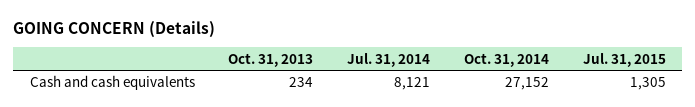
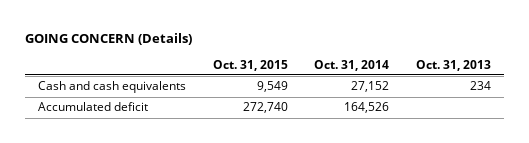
[347,52,431,67] Jul. 31, 2014 -> none
[582,52,666,67] Jul. 31, 2015 -> none
none -> [212,59,288,71] Oct. 31, 2015
none -> [38,102,149,112] Accumulated deficit

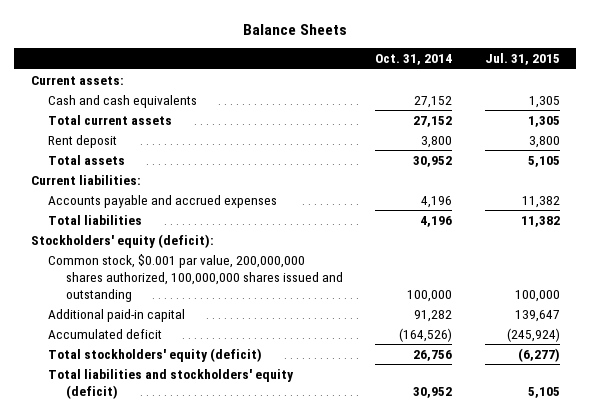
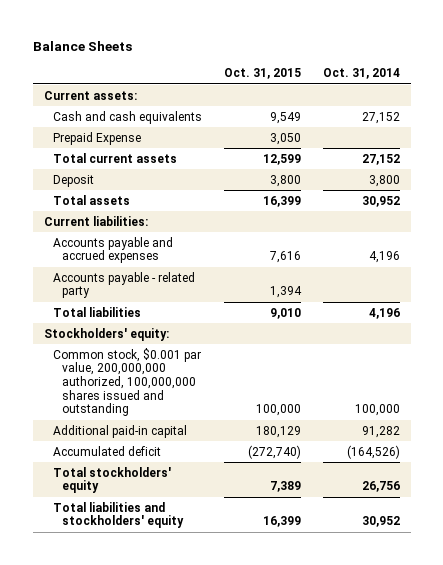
[484,53,560,66] Jul. 31, 2015 -> none
none -> [223,68,301,80] Oct. 31, 2015
none -> [52,131,141,145] Prepaid Expense
[48,134,118,148] Rent deposit -> [52,174,94,187] Deposit
none -> [52,271,195,299] Accounts payable - related party
[30,233,214,248] Stockholders' equity (deficit): -> [43,327,169,341] Stockholders' equity:
[48,253,343,302] Common stock, $0.001 par value, 200,000,000 shares authorized, 100,000,000 shares issued and outstanding -> [52,347,201,417] Common stock, $0.001 par value, 200,000,000 authorized, 100,000,000 shares issued and outstanding
[48,347,263,362] Total stockholders' equity (deficit) -> [52,466,171,494] Total stockholders' equity
[48,368,295,399] Total liabilities and stockholders' equity (deficit) -> [52,501,184,529] Total liabilities and stockholders' equity

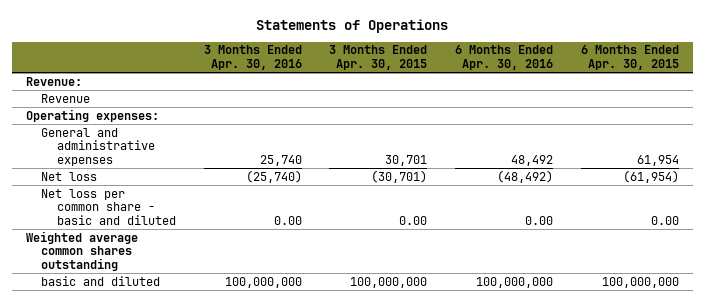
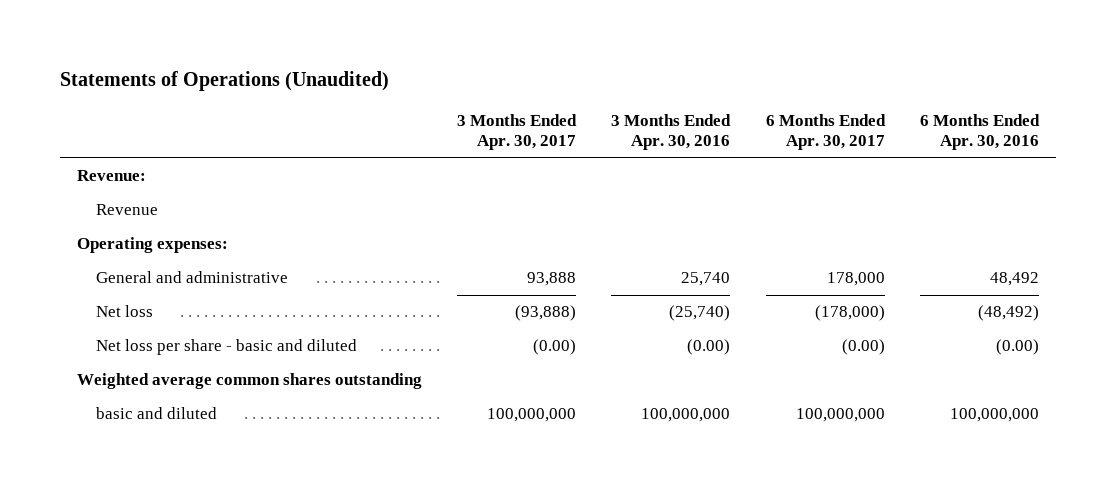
[256,19,449,34] Statements of Operations -> [59,71,389,92] Statements of Operations (Unaudited)
[329,45,428,71] 3 Months Ended Apr. 30, 2015 -> none
[580,45,679,71] 6 Months Ended Apr. 30, 2015 -> none
none -> [457,113,578,151] 3 Months Ended Apr. 30, 2017
none -> [765,113,886,151] 6 Months Ended Apr. 30, 2017
[41,127,155,167] General and administrative expenses -> [96,271,289,284] General and administrative
[41,188,176,226] Net loss per common share - basic and diluted -> [96,339,358,356] Net loss per share - basic and diluted
[273,216,302,226] 0.00 -> [687,339,731,356] (0.00)
[525,216,554,226] 0.00 -> [995,339,1039,356] (0.00)

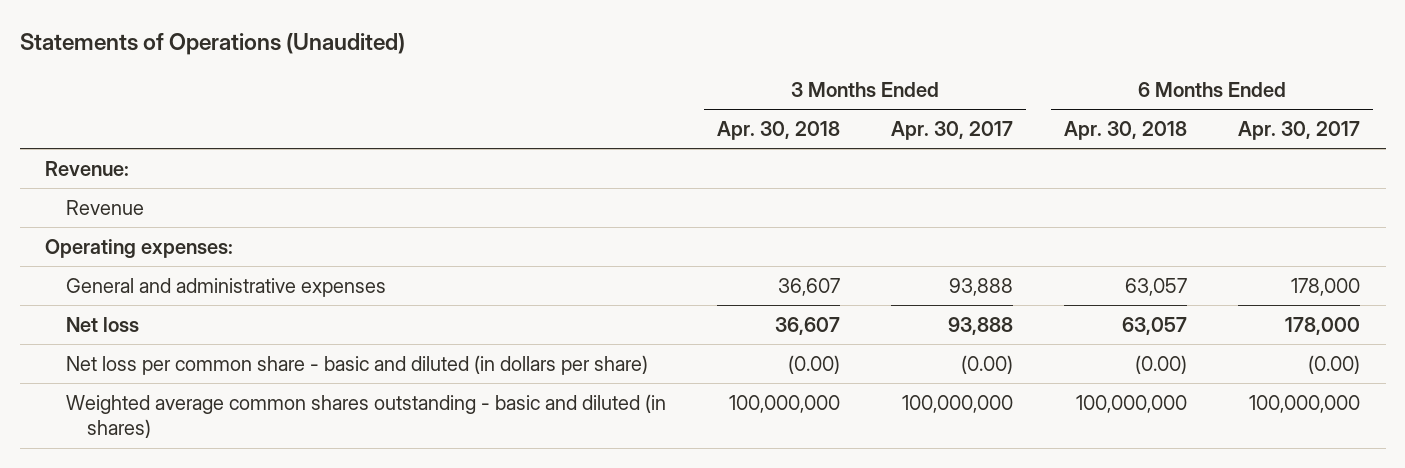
[611,113,732,151] 3 Months Ended Apr. 30, 2016 -> none
[919,113,1040,151] 6 Months Ended Apr. 30, 2016 -> none
none -> [717,120,841,140] Apr. 30, 2018
none -> [1064,120,1188,140] Apr. 30, 2018
[77,373,423,390] Weighted average common shares outstanding -> none
[96,271,289,284] General and administrative -> [65,277,386,297] General and administrative expenses
[515,305,577,322] (93,888) -> [948,316,1014,335] 93,888
[814,305,885,322] (178,000) -> [1285,316,1361,335] 178,000
[96,339,358,356] Net loss per share - basic and diluted -> [65,354,648,375] Net loss per common share - basic and diluted (in dollars per share)
[96,407,218,420] basic and diluted -> [65,393,666,439] Weighted average common shares outstanding - basic and diluted (in shares)

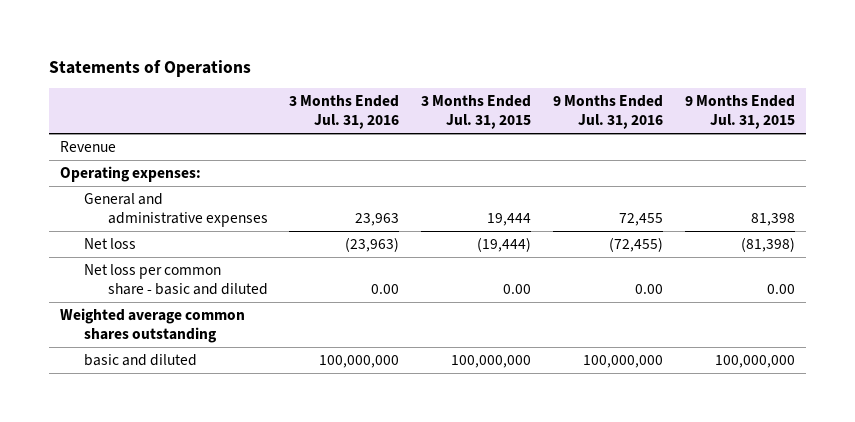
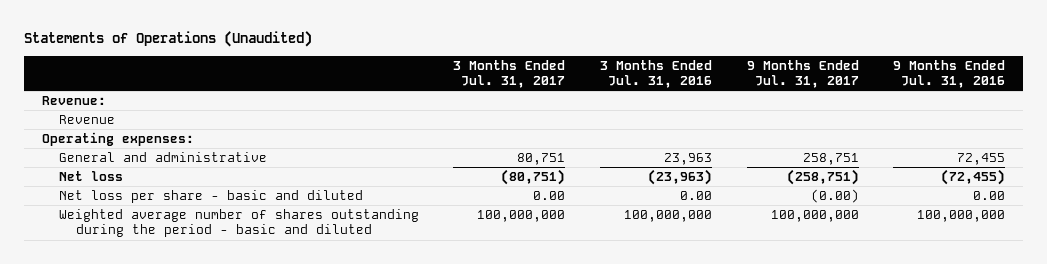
[49,60,252,78] Statements of Operations -> [24,31,313,48] Statements of Operations (Unaudited)
[421,95,532,130] 3 Months Ended Jul. 31, 2015 -> none
[685,95,796,130] 9 Months Ended Jul. 31, 2015 -> none
none -> [453,59,566,89] 3 Months Ended Jul. 31, 2017
none -> [746,59,859,89] 9 Months Ended Jul. 31, 2017
none -> [41,95,106,105] Revenue:
[83,192,268,227] General and administrative expenses -> [58,151,267,162] General and administrative
[60,307,246,343] Weighted average common shares outstanding -> none
[83,263,268,295] Net loss per common share - basic and diluted -> [58,189,363,203] Net loss per share - basic and diluted
[83,353,197,366] basic and diluted -> [58,208,419,238] Weighted average number of shares outstanding during the period - basic and diluted

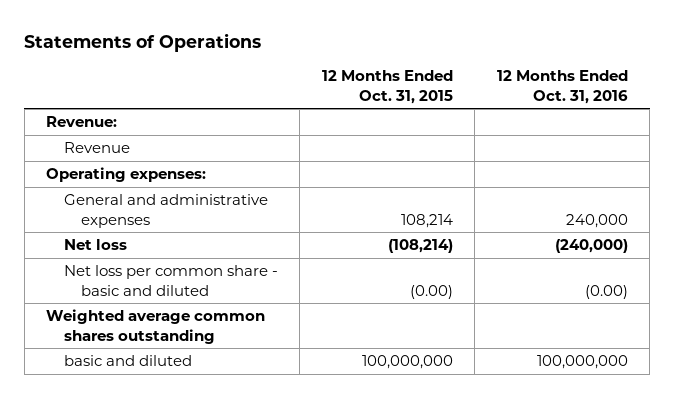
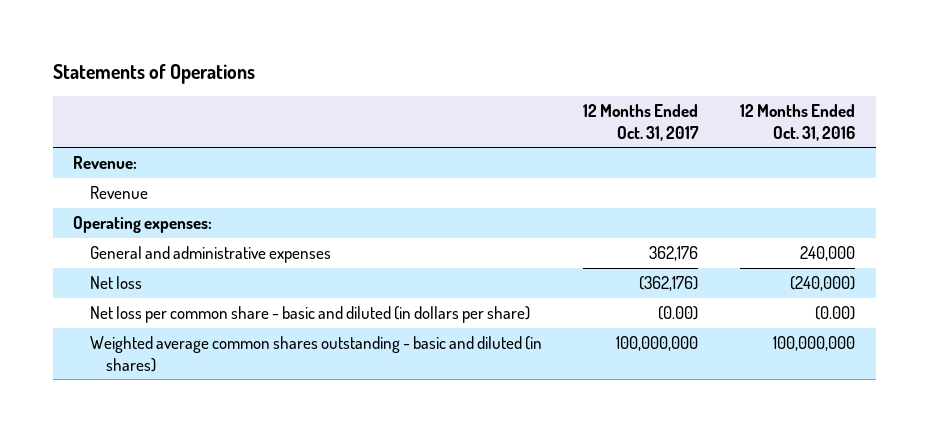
[321,69,453,104] 12 Months Ended Oct. 31, 2015 -> none
none -> [583,104,700,141] 12 Months Ended Oct. 31, 2017
[46,309,266,344] Weighted average common shares outstanding -> none
[63,265,278,296] Net loss per common share - basic and diluted -> [89,306,530,324] Net loss per common share - basic and diluted (in dollars per share)
[63,355,192,367] basic and diluted -> [89,336,542,372] Weighted average common shares outstanding - basic and diluted (in shares)

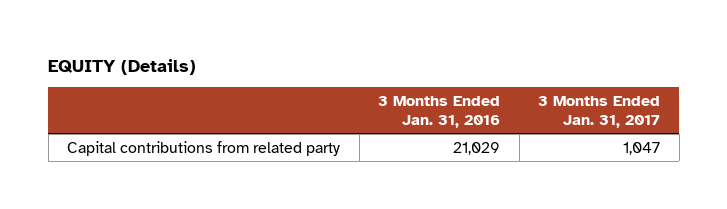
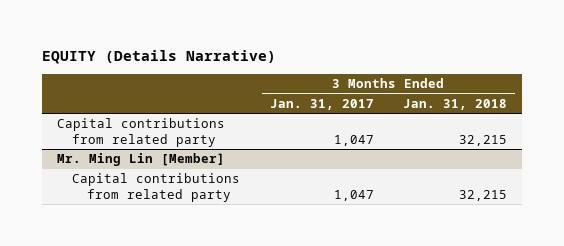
[48,59,197,76] EQUITY (Details) -> [41,50,276,65] EQUITY (Details Narrative)
[378,96,501,129] 3 Months Ended Jan. 31, 2016 -> none
none -> [403,98,508,110] Jan. 31, 2018
none -> [56,153,225,167] Mr. Ming Lin [Member]
none -> [71,173,240,202] Capital contributions from related party

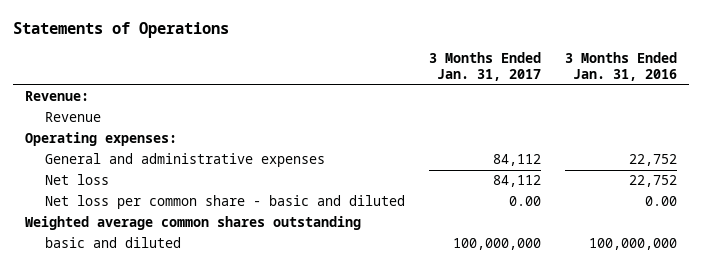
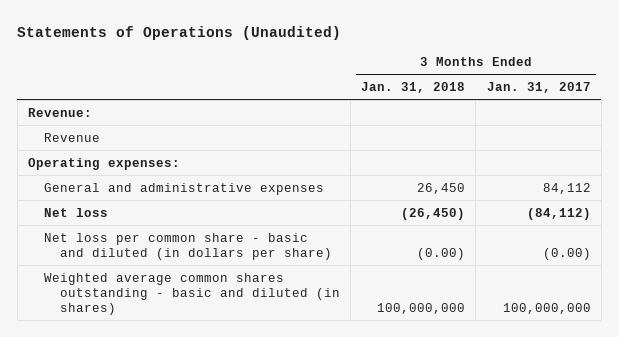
[12,21,229,38] Statements of Operations -> [17,25,342,40] Statements of Operations (Unaudited)
[564,51,677,82] 3 Months Ended Jan. 31, 2016 -> none
none -> [361,81,466,93] Jan. 31, 2018
[24,216,361,231] Weighted average common shares outstanding -> none
[493,175,542,188] 84,112 -> [526,207,591,220] (84,112)
[45,195,406,210] Net loss per common share - basic and diluted -> [43,232,332,260] Net loss per common share - basic and diluted (in dollars per share)
[509,196,542,207] 0.00 -> [542,247,591,260] (0.00)
[45,237,182,249] basic and diluted -> [43,272,340,315] Weighted average common shares outstanding - basic and diluted (in shares)

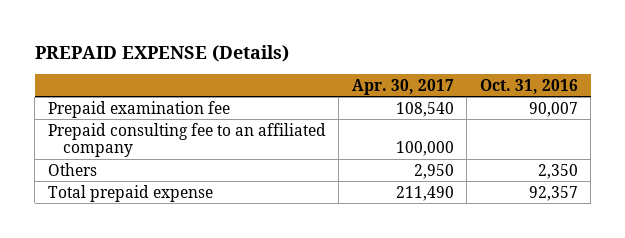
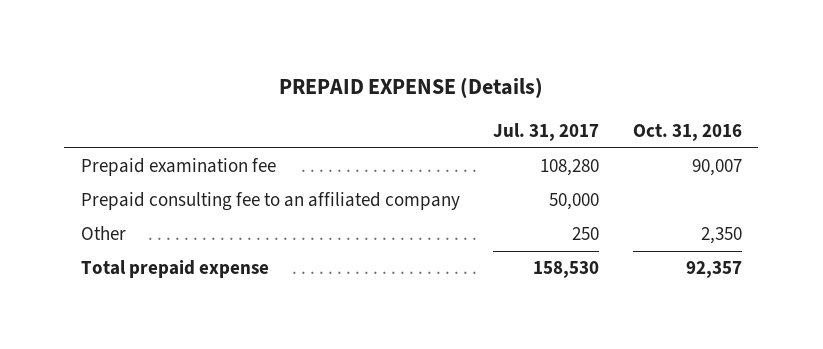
[351,78,454,95] Apr. 30, 2017 -> none
none -> [493,122,600,141] Jul. 31, 2017
[47,162,97,176] Others -> [81,226,127,241] Other

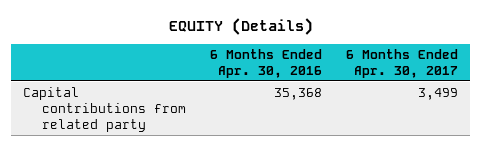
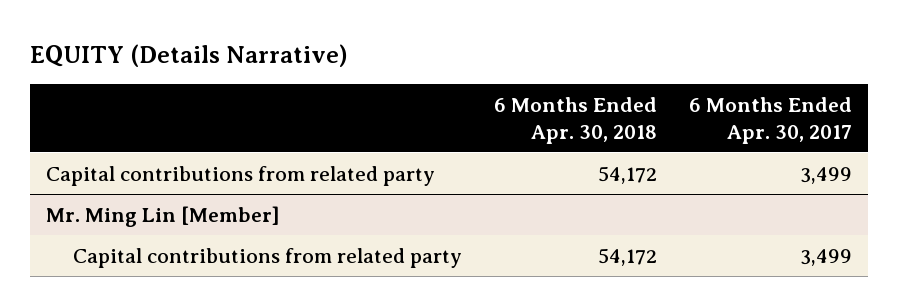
[168,18,313,36] EQUITY (Details) -> [30,44,349,68] EQUITY (Details Narrative)
[210,48,323,78] 6 Months Ended Apr. 30, 2016 -> none
none -> [494,96,658,144] 6 Months Ended Apr. 30, 2018
none -> [46,205,281,227] Mr. Ming Lin [Member]
none -> [73,247,463,268] Capital contributions from related party

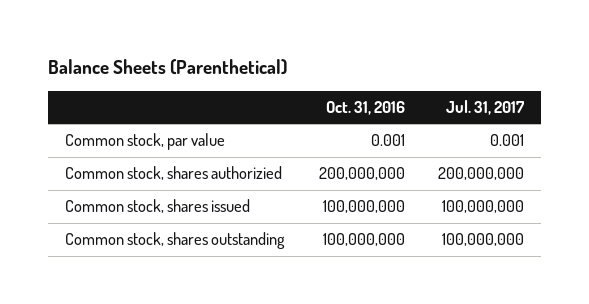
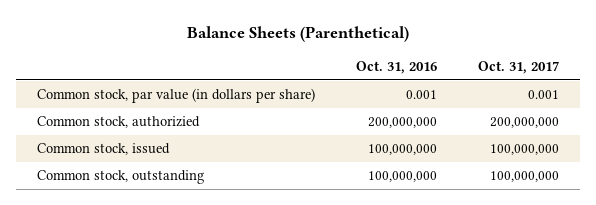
[446,100,526,116] Jul. 31, 2017 -> none
none -> [478,60,560,74] Oct. 31, 2017
[65,133,226,151] Common stock, par value -> [36,88,315,104] Common stock, par value (in dollars per share)
[65,166,283,181] Common stock, shares authorizied -> [36,116,200,129] Common stock, authorizied
[65,199,251,214] Common stock, shares issued -> [36,143,170,156] Common stock, issued
[65,232,286,250] Common stock, shares outstanding -> [36,170,204,185] Common stock, outstanding

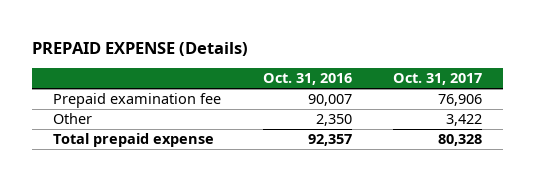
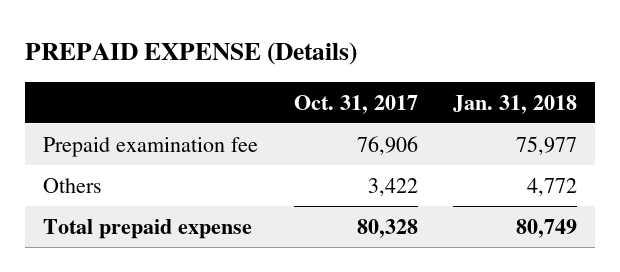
[262,73,352,86] Oct. 31, 2016 -> none
none -> [453,94,578,114] Jan. 31, 2018
[52,113,92,125] Other -> [43,177,103,193] Others

